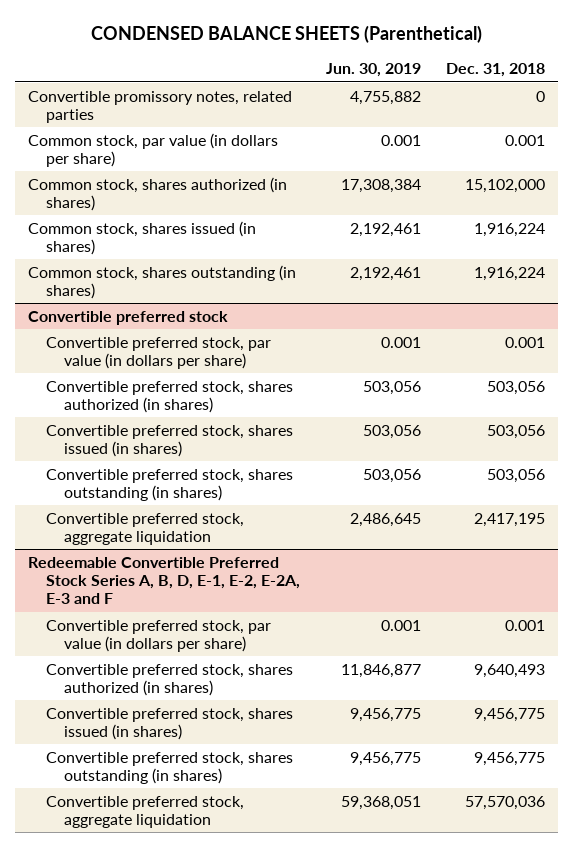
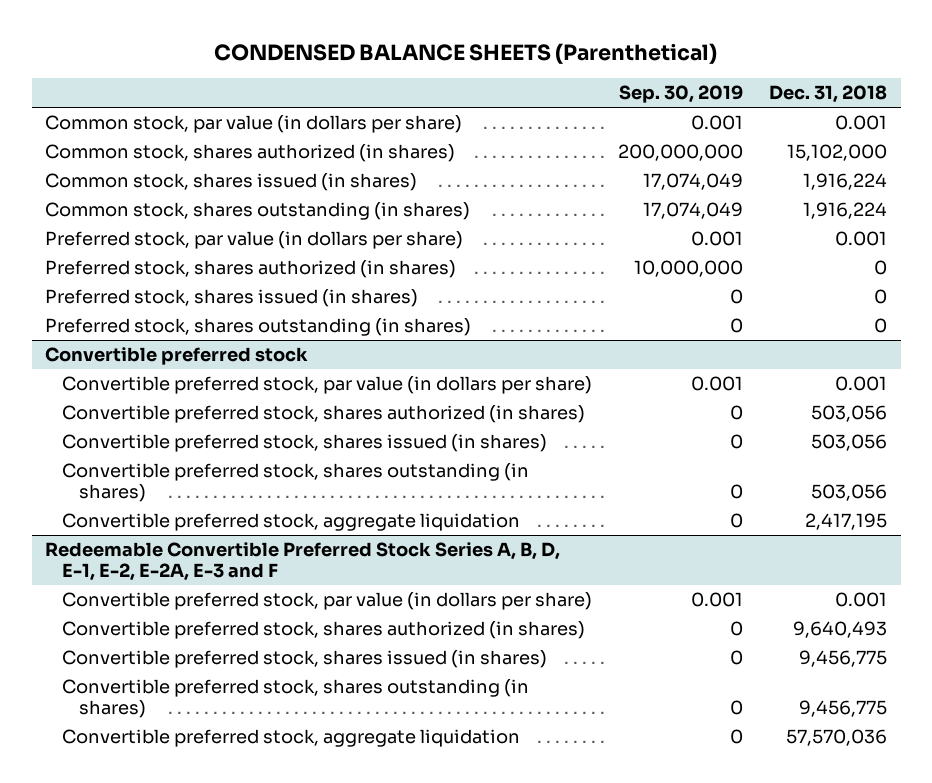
[325,63,421,78] Jun. 30, 2019 -> none
none -> [619,85,744,104] Sep. 30, 2019
[27,90,292,123] Convertible promissory notes, related parties -> none
none -> [44,231,463,250] Preferred stock, par value (in dollars per share)
none -> [44,260,456,279] Preferred stock, shares authorized (in shares)
none -> [44,289,418,308] Preferred stock, shares issued (in shares)
none -> [44,318,471,337] Preferred stock, shares outstanding (in shares)

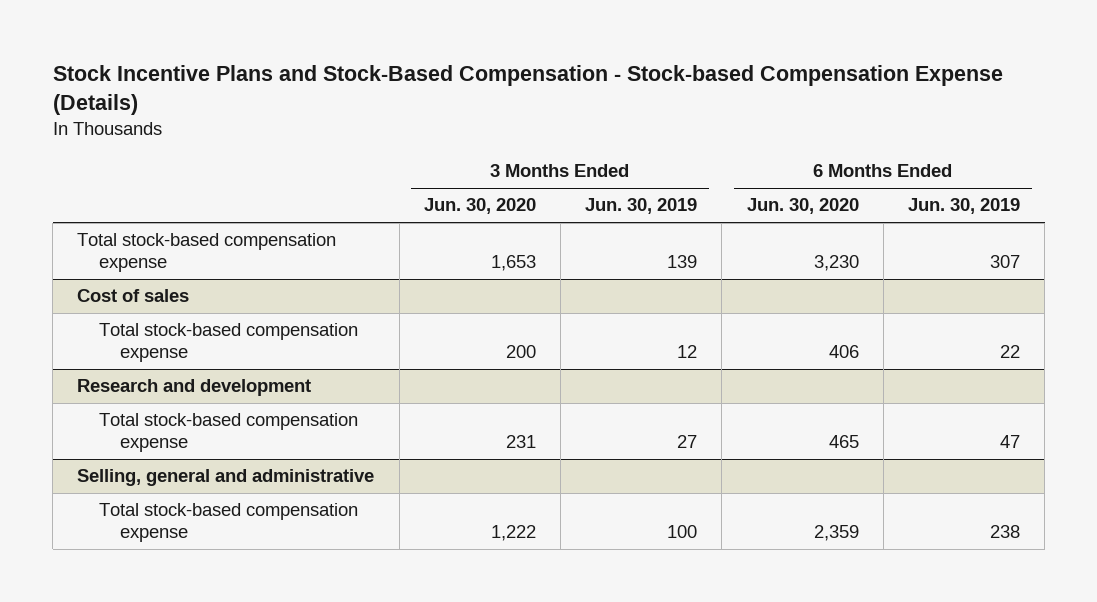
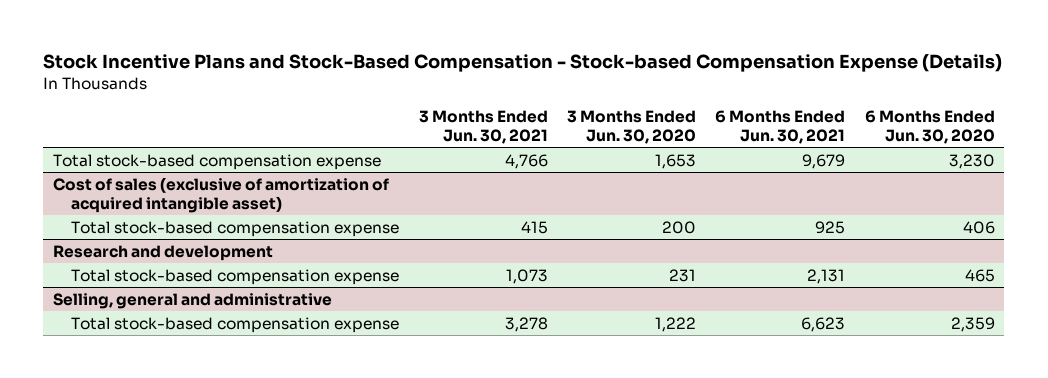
[585,198,698,215] Jun. 30, 2019 -> none
[907,198,1020,215] Jun. 30, 2019 -> none
none -> [418,110,548,144] 3 Months Ended Jun. 30, 2021
none -> [715,110,846,144] 6 Months Ended Jun. 30, 2021
[77,289,190,303] Cost of sales -> [52,176,389,213] Cost of sales (exclusive of amortization of acquired intangible asset)

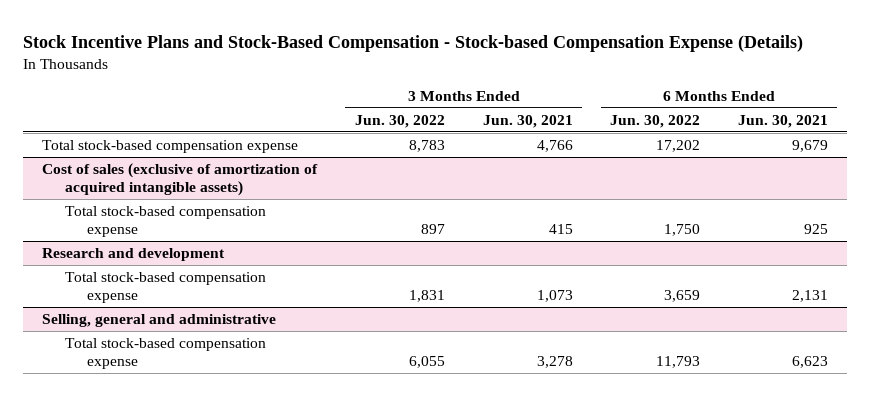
[567,110,697,144] 3 Months Ended Jun. 30, 2020 -> none
[864,110,995,144] 6 Months Ended Jun. 30, 2020 -> none
none -> [354,114,445,128] Jun. 30, 2022
none -> [610,114,701,128] Jun. 30, 2022
[52,176,389,213] Cost of sales (exclusive of amortization of acquired intangible asset) -> [42,162,319,197] Cost of sales (exclusive of amortization of acquired intangible assets)

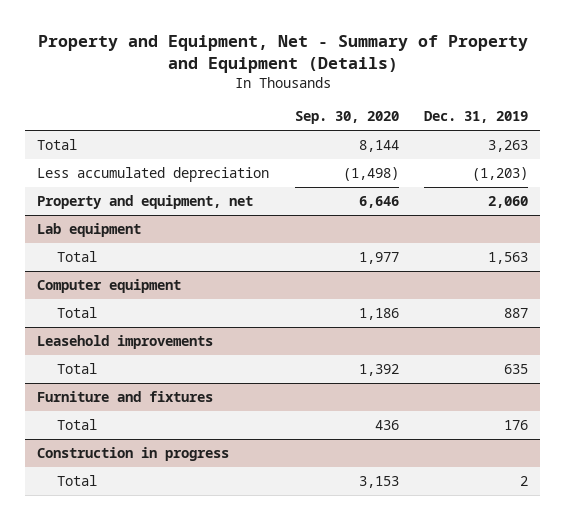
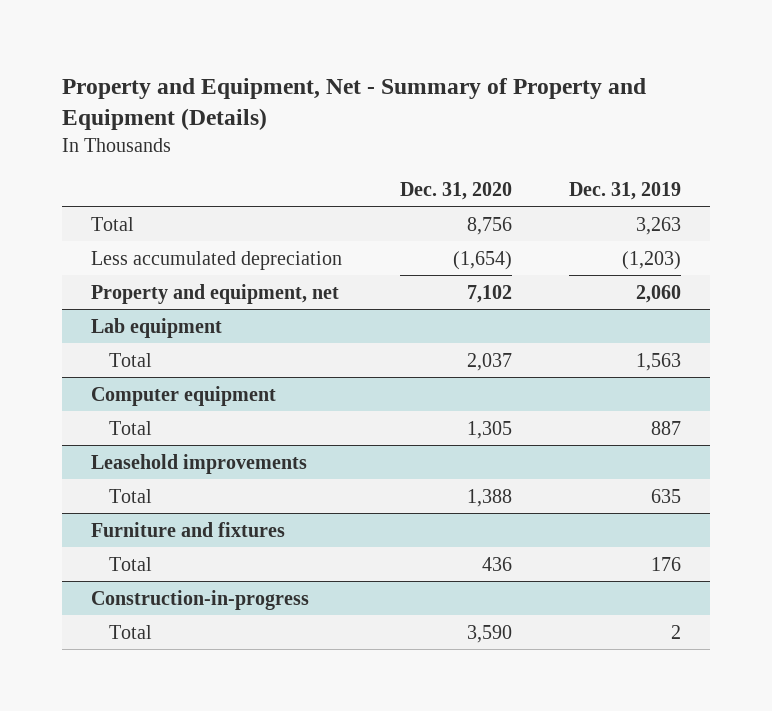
[294,111,399,125] Sep. 30, 2020 -> none
none -> [399,182,512,201] Dec. 31, 2020
[37,447,230,462] Construction in progress -> [91,589,310,610] Construction-in-progress

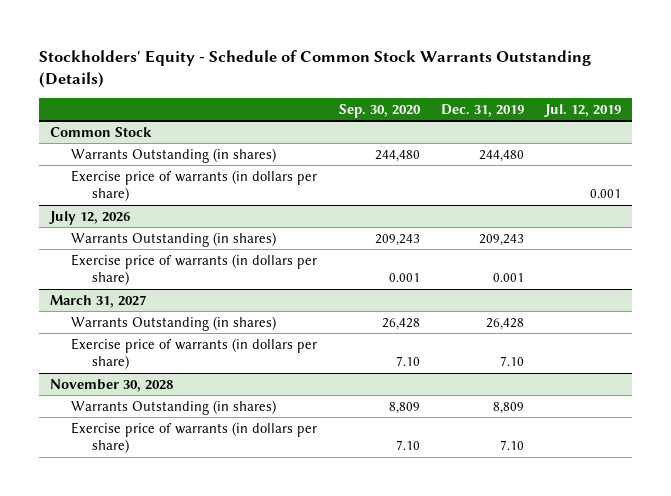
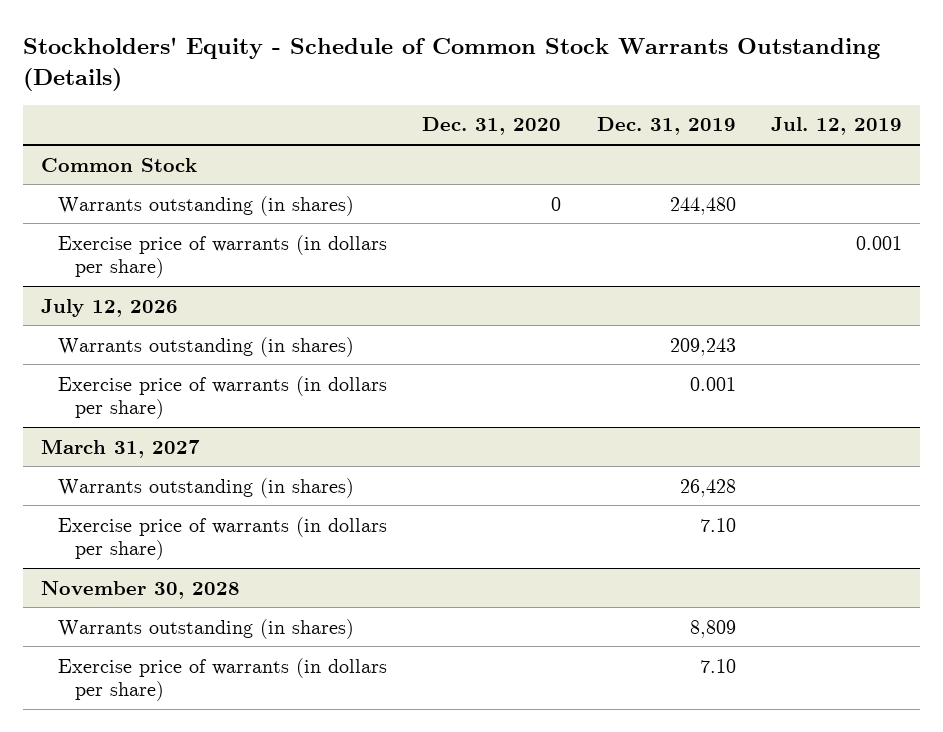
[338,103,421,118] Sep. 30, 2020 -> none
none -> [422,117,562,136] Dec. 31, 2020
[71,147,277,163] Warrants Outstanding (in shares) -> [57,195,354,216] Warrants outstanding (in shares)
[71,231,277,247] Warrants Outstanding (in shares) -> [57,336,354,357] Warrants outstanding (in shares)
[71,315,277,331] Warrants Outstanding (in shares) -> [57,477,354,498] Warrants outstanding (in shares)
[71,399,277,415] Warrants Outstanding (in shares) -> [57,618,354,639] Warrants outstanding (in shares)

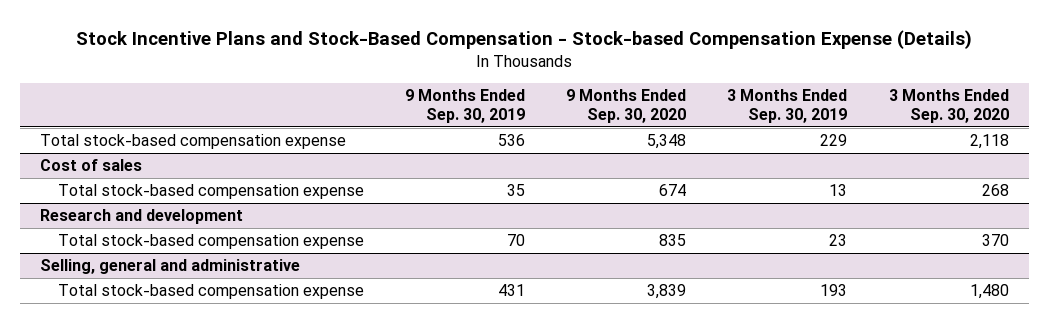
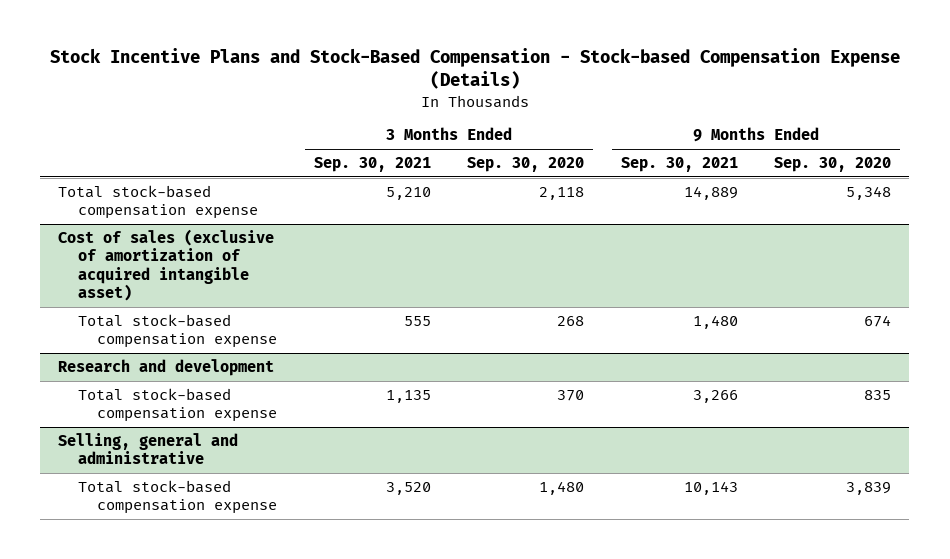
[405,89,526,124] 9 Months Ended Sep. 30, 2019 -> none
[727,89,848,124] 3 Months Ended Sep. 30, 2019 -> none
none -> [313,157,431,173] Sep. 30, 2021
none -> [620,157,738,173] Sep. 30, 2021
[40,159,143,172] Cost of sales -> [58,229,275,302] Cost of sales (exclusive of amortization of acquired intangible asset)

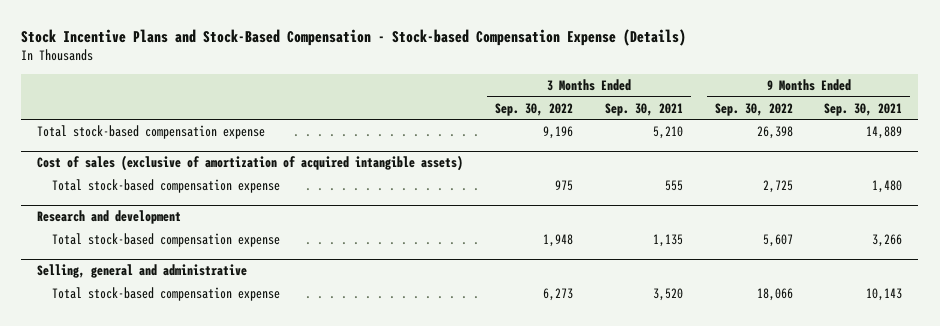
[467,157,585,173] Sep. 30, 2020 -> none
[774,157,892,173] Sep. 30, 2020 -> none
none -> [495,102,574,116] Sep. 30, 2022
none -> [714,102,793,116] Sep. 30, 2022
[58,229,275,302] Cost of sales (exclusive of amortization of acquired intangible asset) -> [37,155,464,172] Cost of sales (exclusive of amortization of acquired intangible assets)

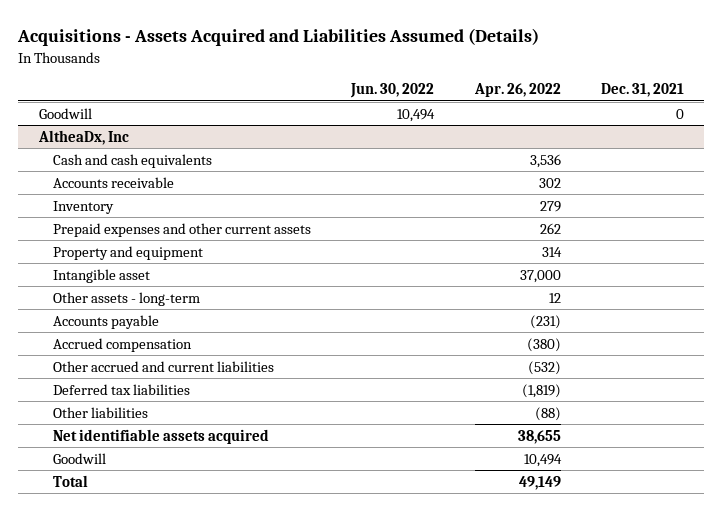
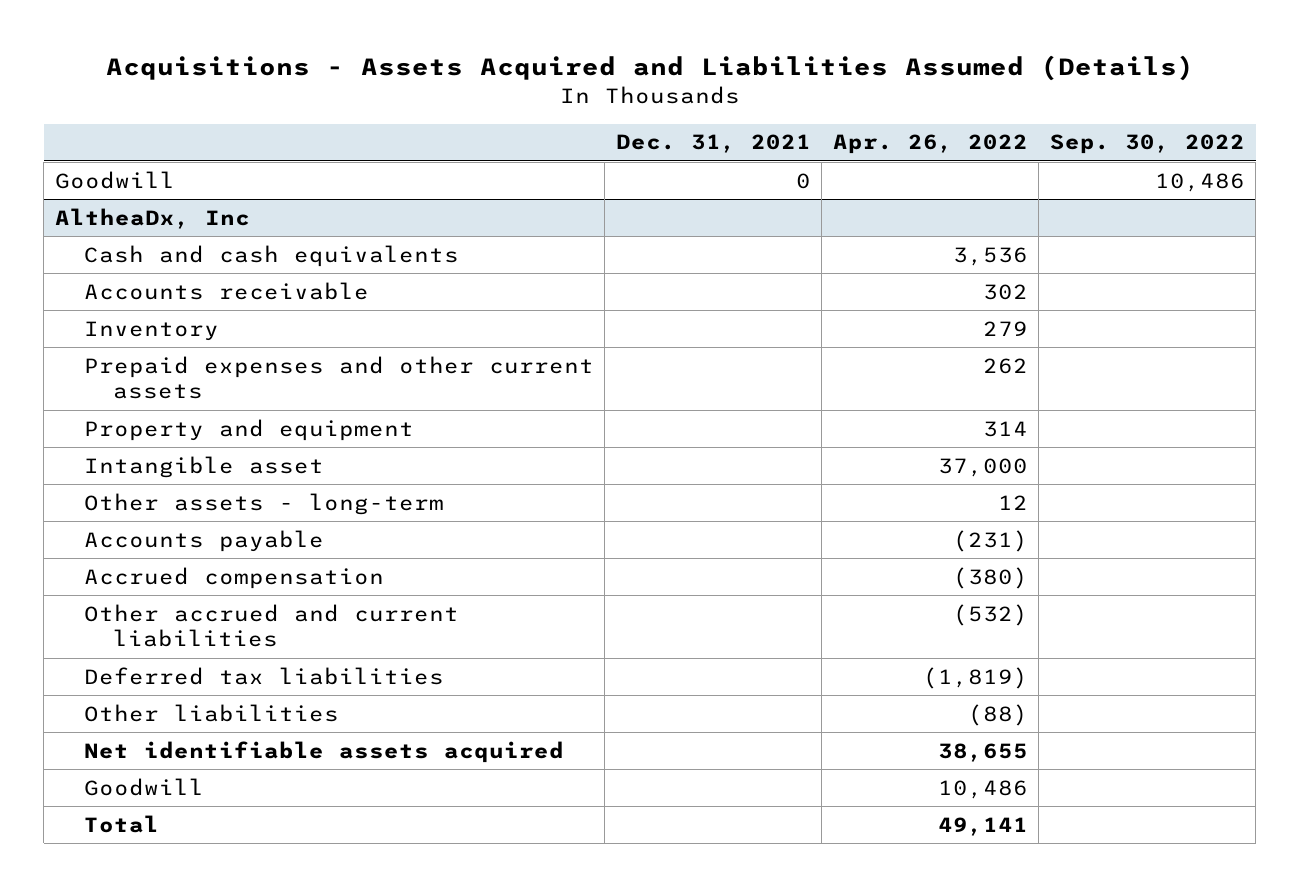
[350,83,435,99] Jun. 30, 2022 -> none
none -> [1049,134,1245,155] Sep. 30, 2022
[523,453,562,467] 10,494 -> [937,779,1028,799] 10,486
[518,475,561,490] 49,149 -> [937,816,1028,836] 49,141

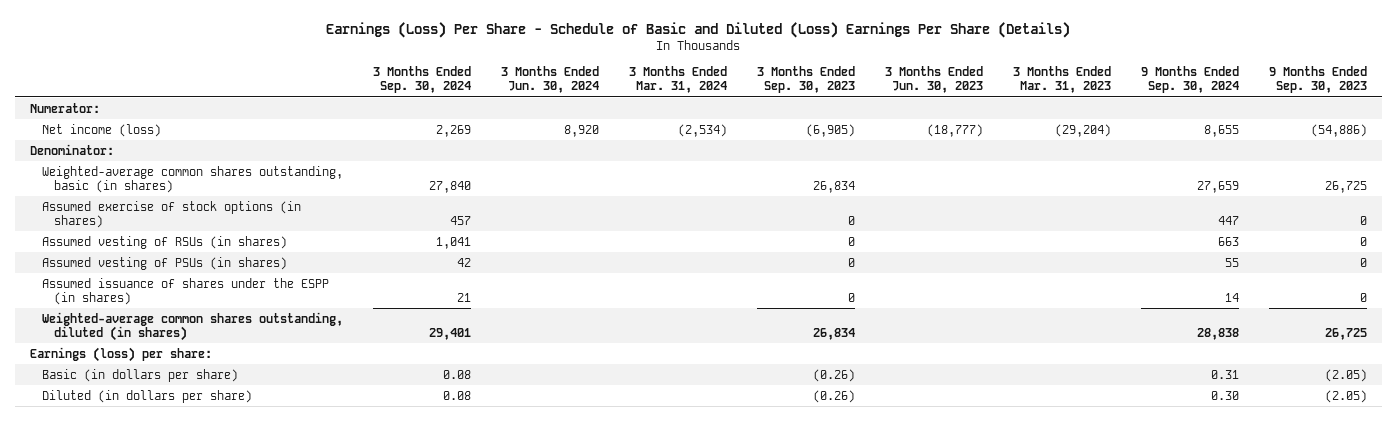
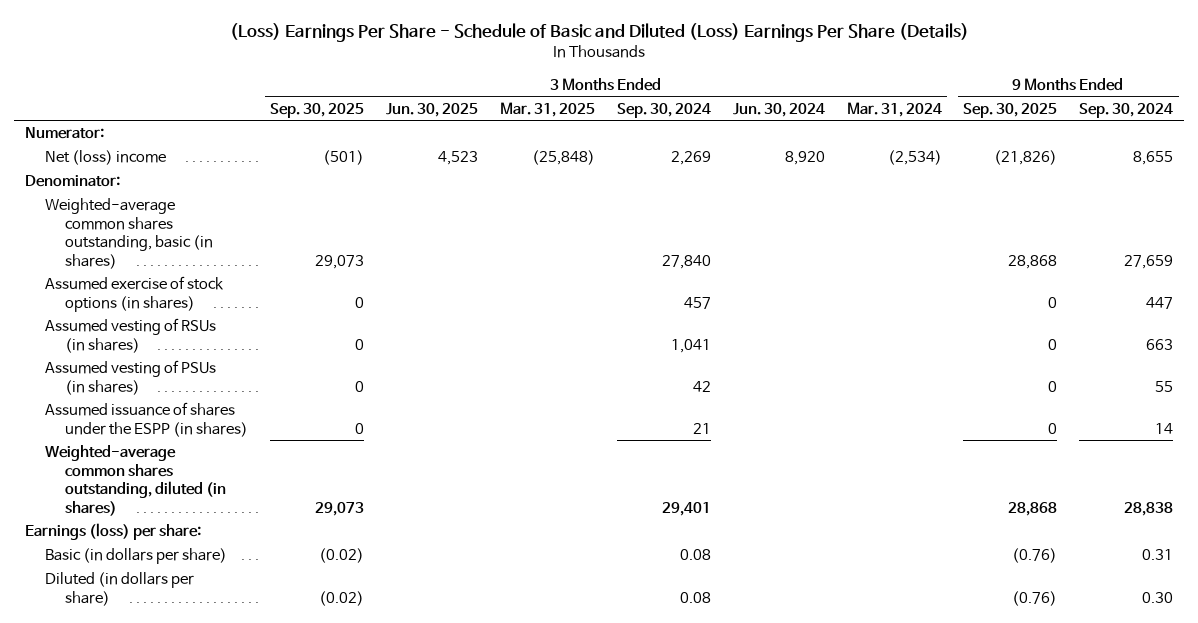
[326,21,1071,38] Earnings (Loss) Per Share - Schedule of Basic and Diluted (Loss) Earnings Per Share (Details) -> [230,23,970,43] (Loss) Earnings Per Share - Schedule of Basic and Diluted (Loss) Earnings Per Share (Details)
[756,66,855,94] 3 Months Ended Sep. 30, 2023 -> none
[884,66,983,94] 3 Months Ended Jun. 30, 2023 -> none
[1012,66,1111,94] 3 Months Ended Mar. 31, 2023 -> none
[1268,66,1367,94] 9 Months Ended Sep. 30, 2023 -> none
none -> [270,102,365,118] Sep. 30, 2025
none -> [386,102,479,117] Jun. 30, 2025
none -> [500,101,596,117] Mar. 31, 2025
none -> [963,102,1058,118] Sep. 30, 2025
[41,123,161,137] Net income (loss) -> [45,150,167,166] Net (loss) income

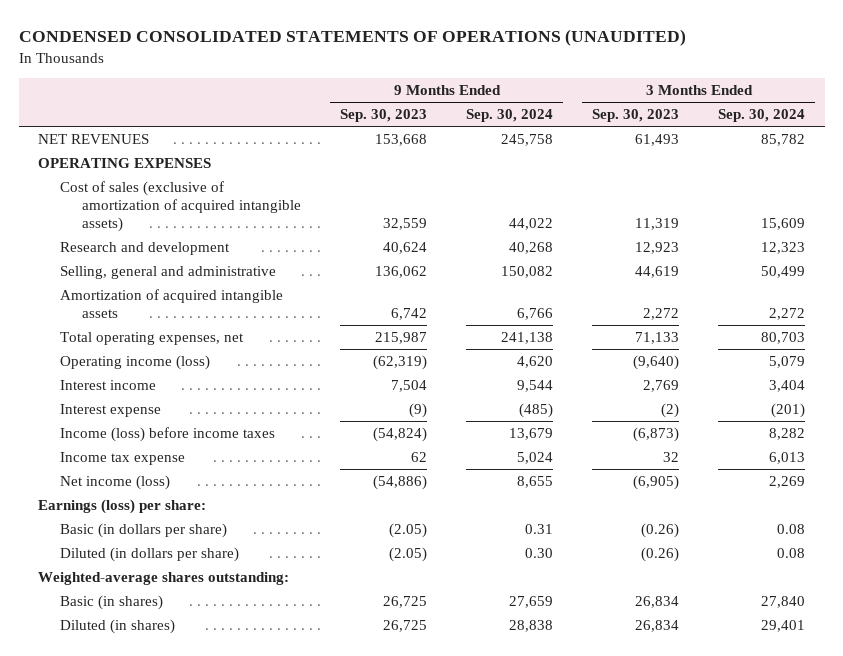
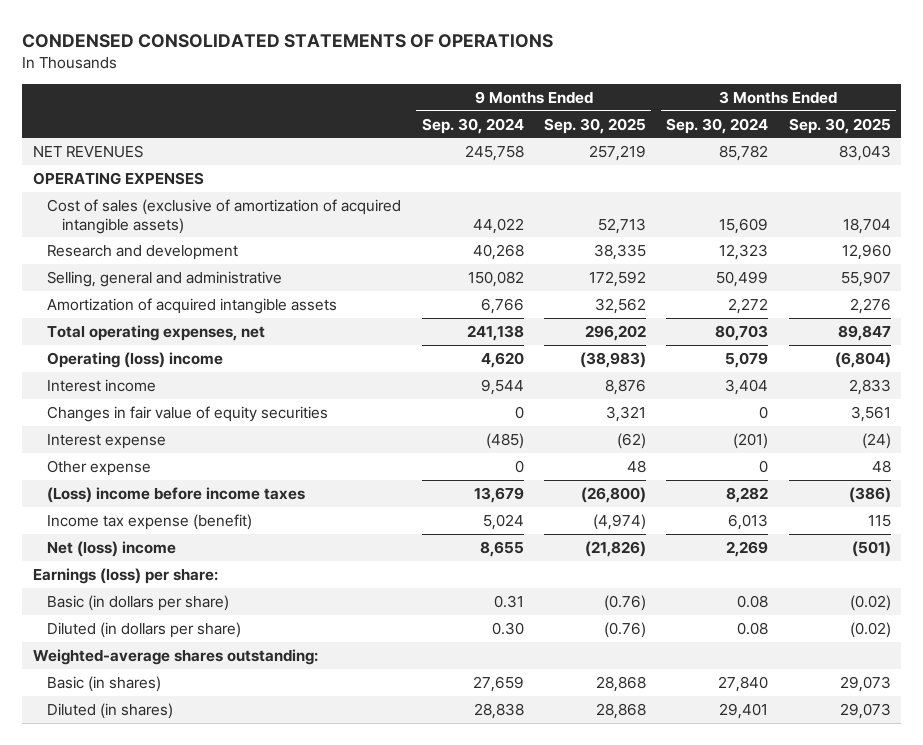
[18,29,686,47] CONDENSED CONSOLIDATED STATEMENTS OF OPERATIONS (UNAUDITED) -> [22,33,554,48] CONDENSED CONSOLIDATED STATEMENTS OF OPERATIONS
[340,109,428,123] Sep. 30, 2023 -> none
[592,109,680,123] Sep. 30, 2023 -> none
none -> [543,117,646,134] Sep. 30, 2025
none -> [788,117,891,134] Sep. 30, 2025
[60,355,211,371] Operating income (loss) -> [47,351,224,368] Operating (loss) income
none -> [47,405,329,422] Changes in fair value of equity securities
none -> [47,459,152,476] Other expense
[60,427,276,443] Income (loss) before income taxes -> [47,486,306,503] (Loss) income before income taxes
[60,452,186,466] Income tax expense -> [47,513,253,530] Income tax expense (benefit)
[60,475,171,491] Net income (loss) -> [47,540,177,557] Net (loss) income

